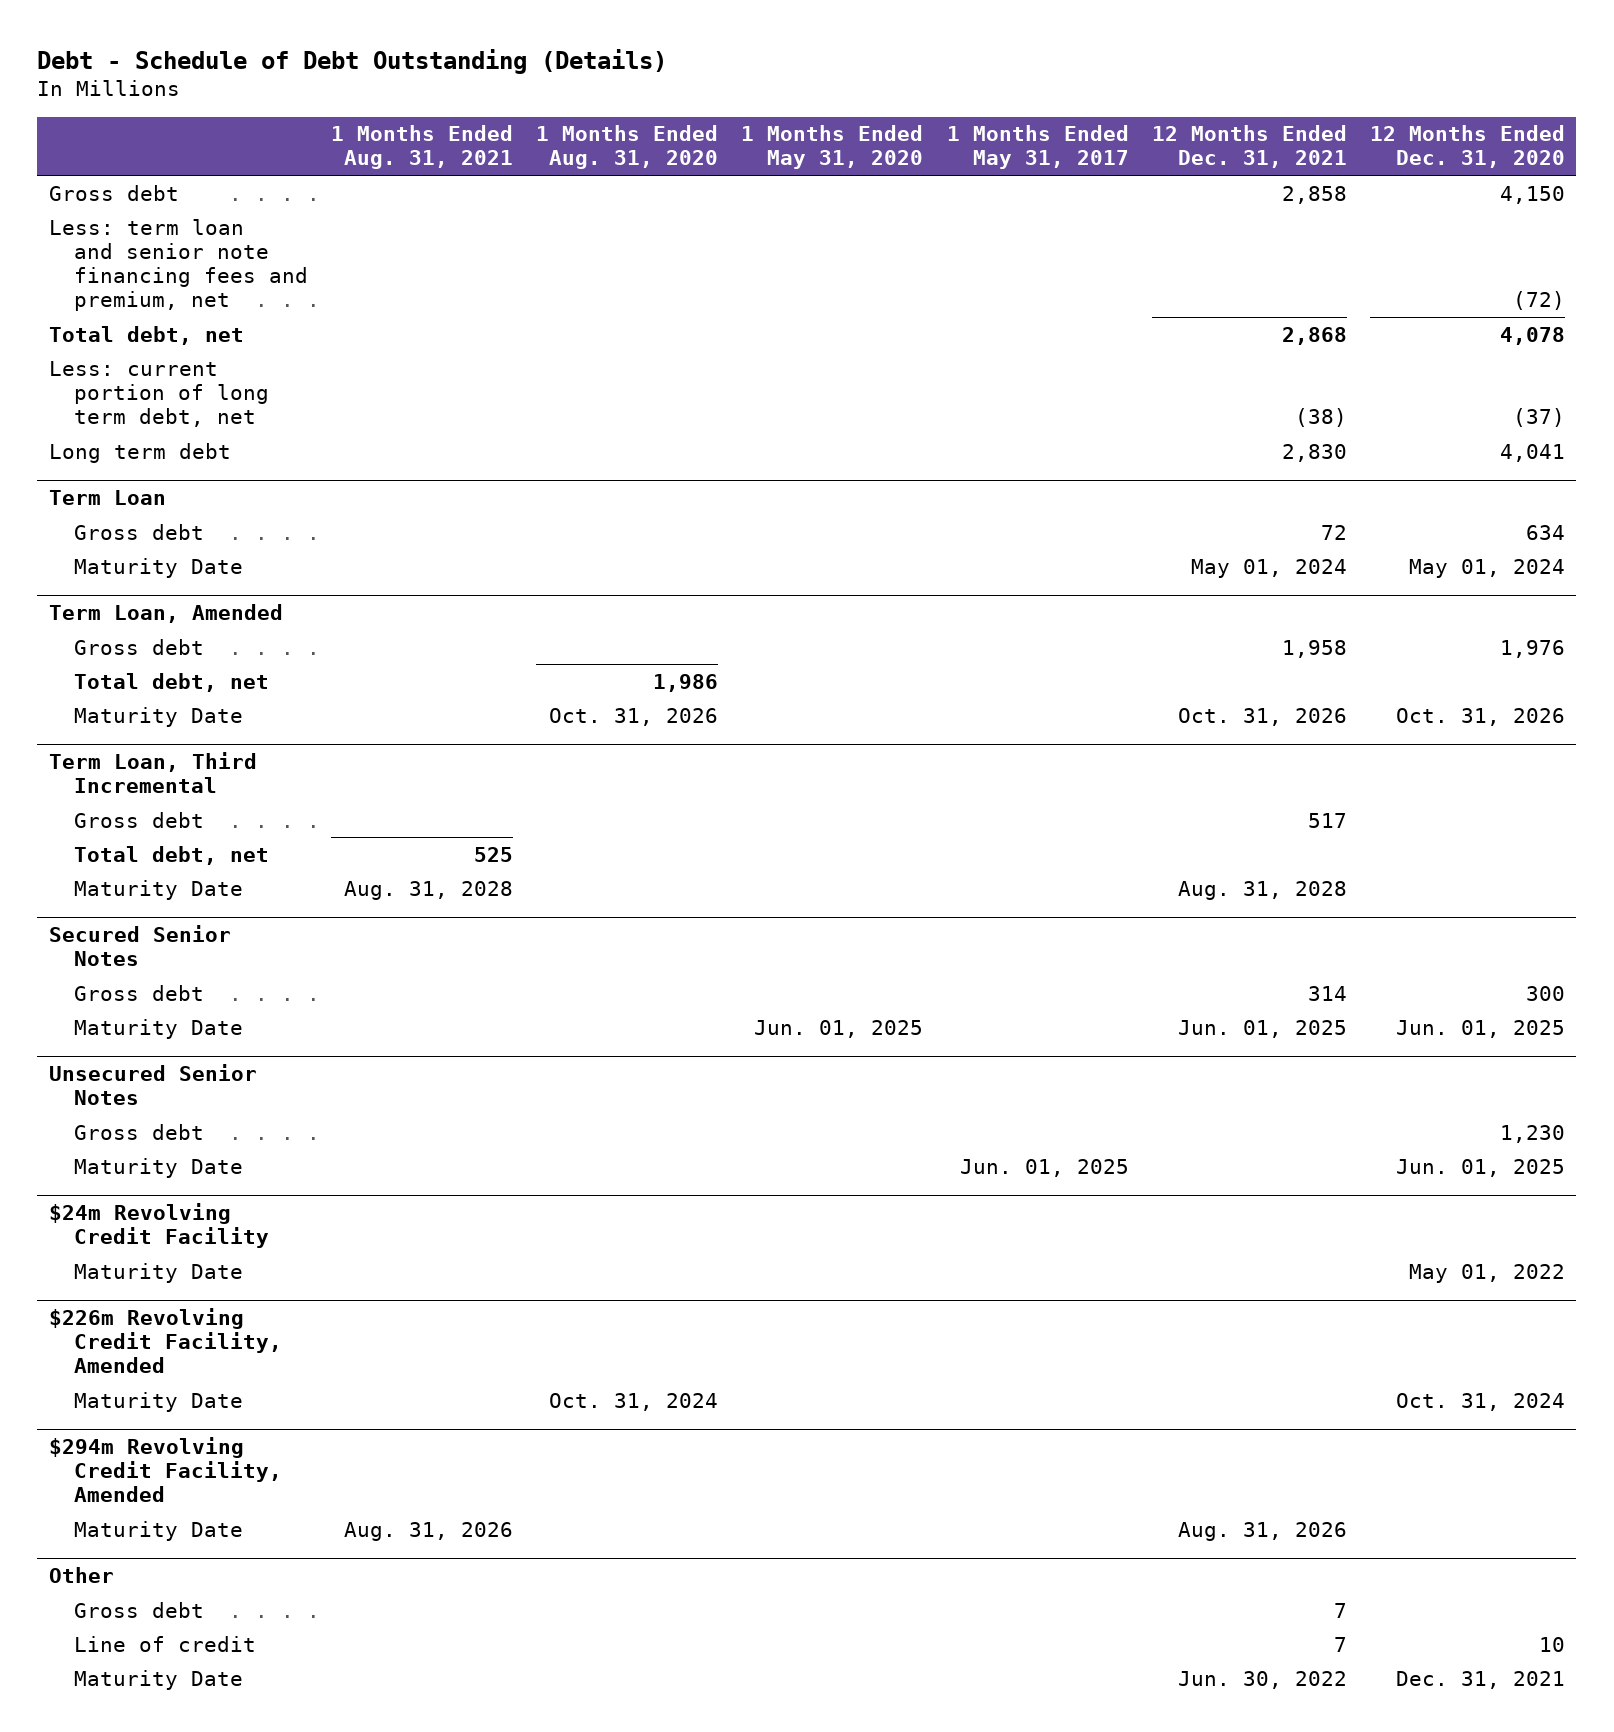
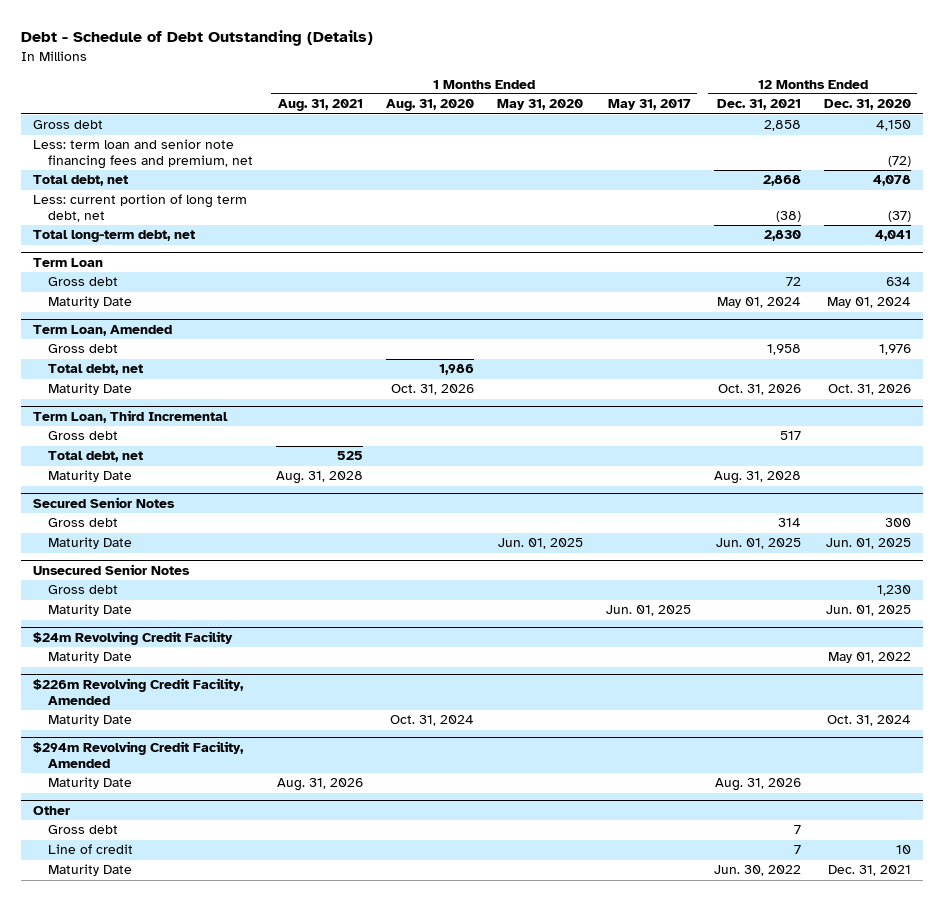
[48,442,231,463] Long term debt -> [32,230,195,243] Total long-term debt, net

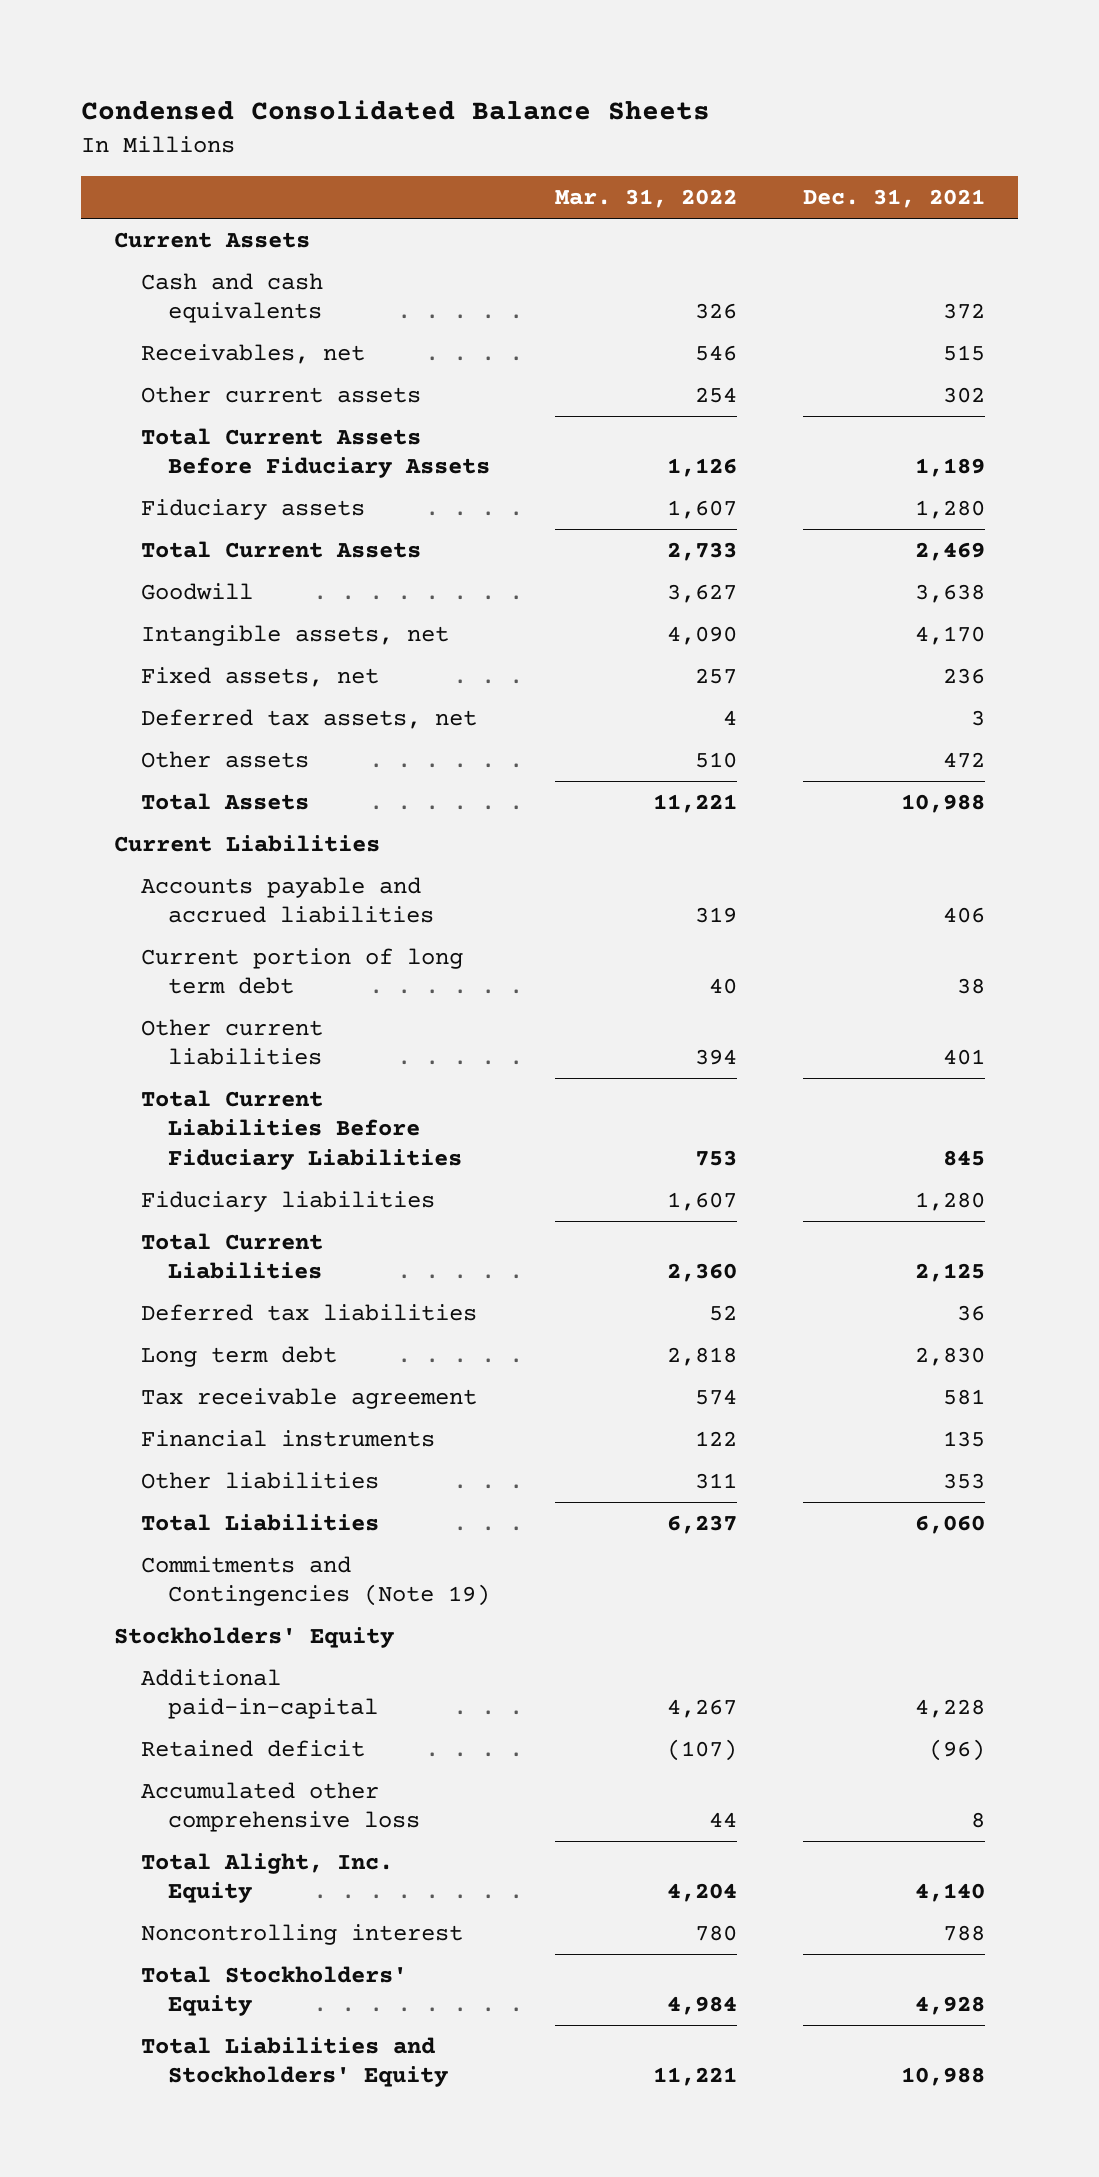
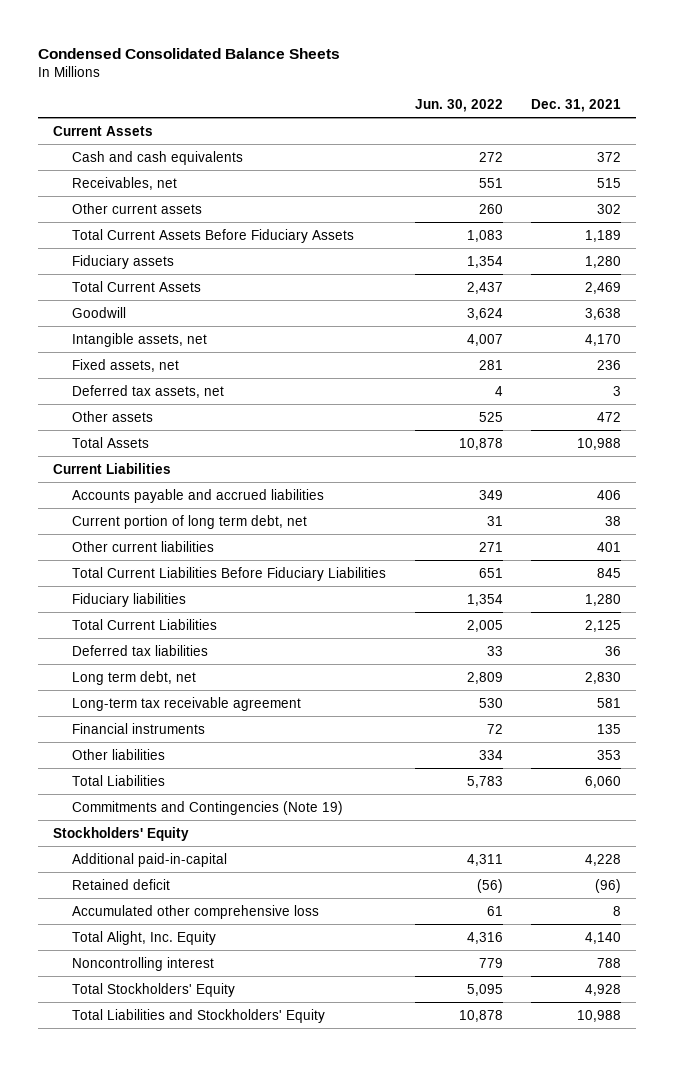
[555,189,738,209] Mar. 31, 2022 -> none
none -> [414,98,503,112] Jun. 30, 2022
[141,948,464,995] Current portion of long term debt -> [71,514,307,529] Current portion of long term debt, net
[141,1346,338,1368] Long term debt -> [71,670,196,685] Long term debt, net
[141,1388,478,1410] Tax receivable agreement -> [71,696,301,711] Long-term tax receivable agreement

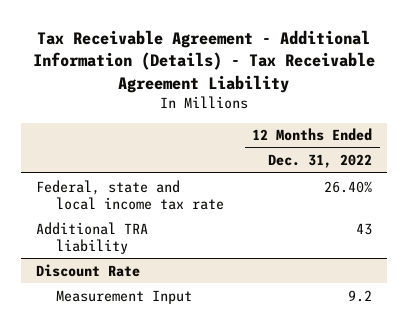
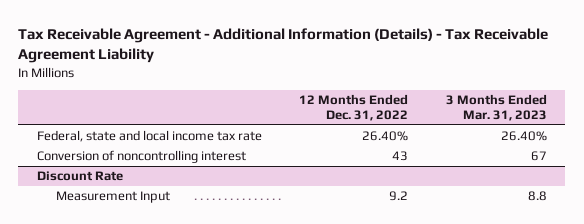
none -> [445,93,547,122] 3 Months Ended Mar. 31, 2023
[35,221,148,254] Additional TRA liability -> [37,149,247,163] Conversion of noncontrolling interest

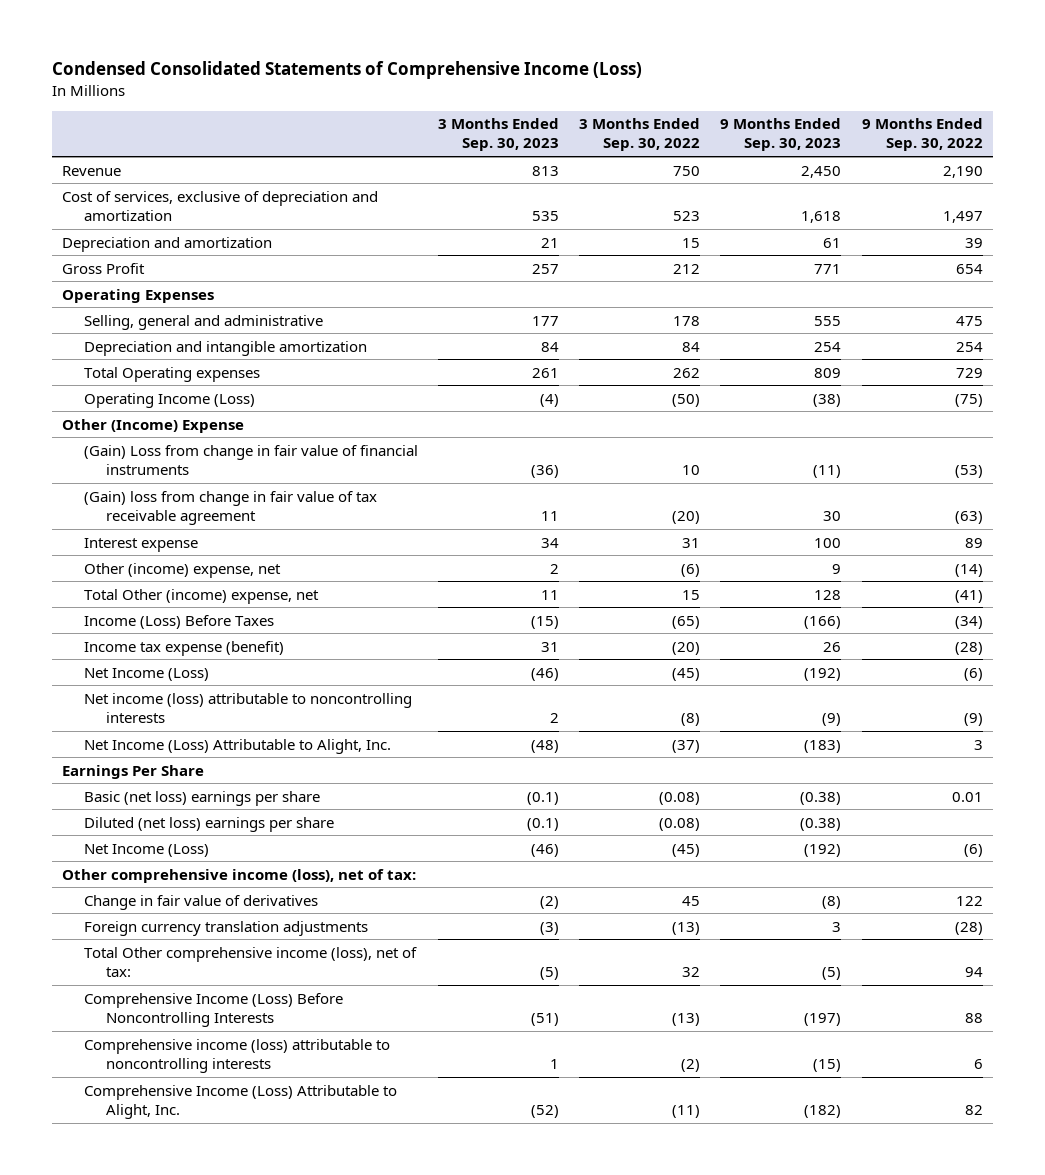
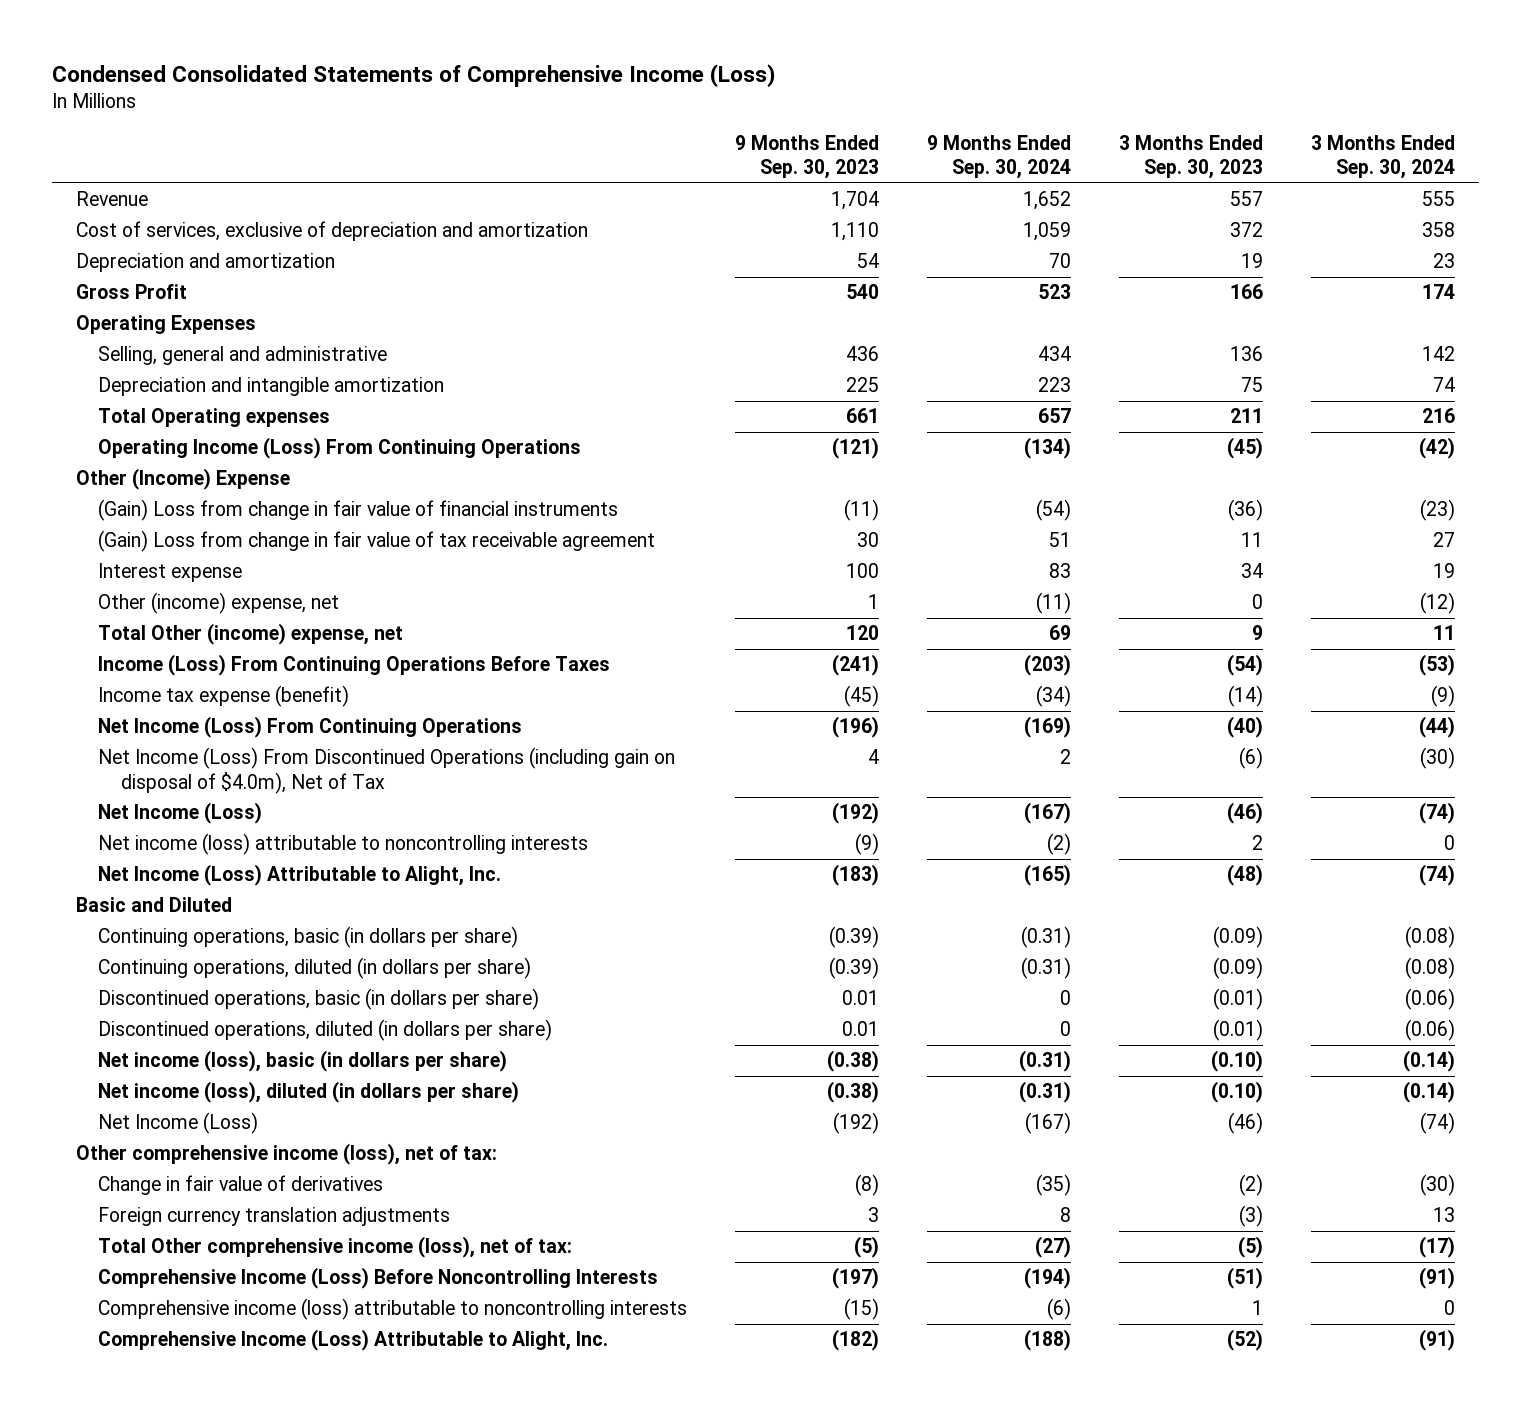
[579,118,701,152] 3 Months Ended Sep. 30, 2022 -> none
[861,118,983,152] 9 Months Ended Sep. 30, 2022 -> none
none -> [927,134,1072,180] 9 Months Ended Sep. 30, 2024
none -> [1311,134,1456,180] 3 Months Ended Sep. 30, 2024
[532,165,560,176] 813 -> [1230,191,1264,207] 557
[801,165,842,178] 2,450 -> [831,191,880,211] 1,704
[532,210,560,221] 535 -> [1230,222,1264,238] 372
[801,210,842,223] 1,618 -> [831,222,880,242] 1,110
[541,237,560,248] 21 -> [1241,253,1264,269] 19
[823,237,842,248] 61 -> [857,253,880,269] 54
[532,263,560,274] 257 -> [1230,284,1264,300] 166
[814,263,842,274] 771 -> [846,284,880,300] 540
[532,315,560,326] 177 -> [1230,346,1264,362] 136
[814,315,842,326] 555 -> [846,346,880,362] 436
[541,341,560,352] 84 -> [1241,377,1264,393] 75
[814,341,842,352] 254 -> [846,377,880,393] 225
[532,367,560,378] 261 -> [1230,408,1264,424] 211
[814,367,842,378] 809 -> [846,408,880,424] 661
[84,392,256,408] Operating Income (Loss) -> [98,437,582,460] Operating Income (Loss) From Continuing Operations
[540,393,560,407] (4) -> [1227,437,1264,460] (45)
[813,393,842,407] (38) -> [832,437,880,460] (121)
[84,490,378,525] (Gain) loss from change in fair value of tax receivable agreement -> [98,530,656,553] (Gain) Loss from change in fair value of tax receivable agreement
[550,563,560,574] 2 -> [1252,594,1264,610] 0
[832,563,842,574] 9 -> [868,594,880,610] 1
[541,589,560,600] 11 -> [1252,625,1264,641] 9
[814,589,842,600] 128 -> [846,625,880,641] 120
[84,614,275,629] Income (Loss) Before Taxes -> [98,654,611,677] Income (Loss) From Continuing Operations Before Taxes
[531,615,560,629] (15) -> [1227,654,1264,677] (54)
[804,615,842,629] (166) -> [832,654,880,677] (241)
[541,641,560,652] 31 -> [1228,685,1264,708] (14)
[823,641,842,652] 26 -> [844,685,880,708] (45)
none -> [98,716,523,739] Net Income (Loss) From Continuing Operations
none -> [98,747,676,794] Net Income (Loss) From Discontinued Operations (including gain on disposal of $4.0m), Net of Tax
[62,764,205,779] Earnings Per Share -> none
none -> [75,897,232,913] Basic and Diluted
none -> [98,926,519,949] Continuing operations, basic (in dollars per share)
none -> [98,957,532,980] Continuing operations, diluted (in dollars per share)
none -> [98,988,540,1011] Discontinued operations, basic (in dollars per share)
none -> [98,1019,553,1042] Discontinued operations, diluted (in dollars per share)
[84,790,321,806] Basic (net loss) earnings per share -> [98,1050,508,1073] Net income (loss), basic (in dollars per share)
[527,791,560,805] (0.1) -> [1211,1050,1264,1073] (0.10)
[84,816,335,832] Diluted (net loss) earnings per share -> [98,1081,520,1104] Net income (loss), diluted (in dollars per share)
[527,817,560,831] (0.1) -> [1211,1081,1264,1104] (0.10)

